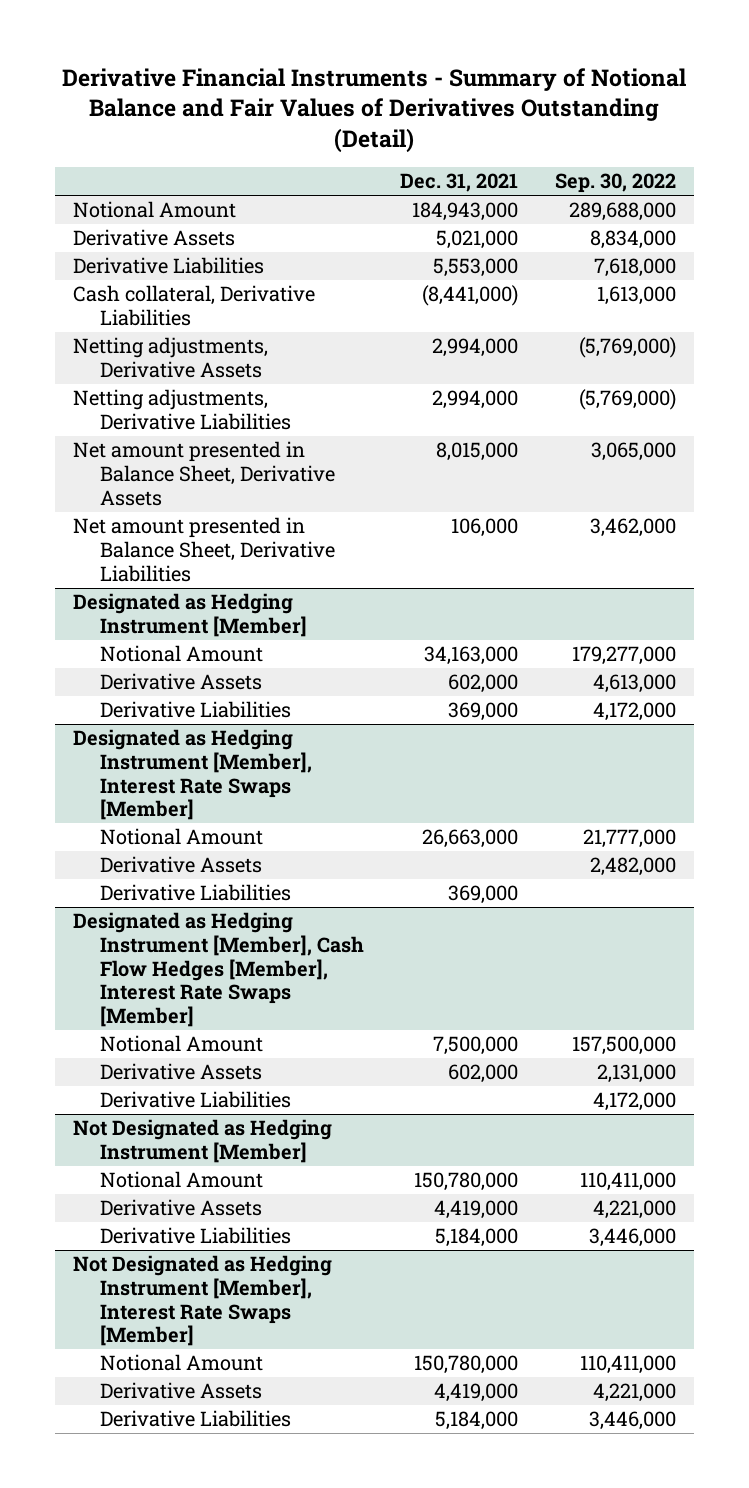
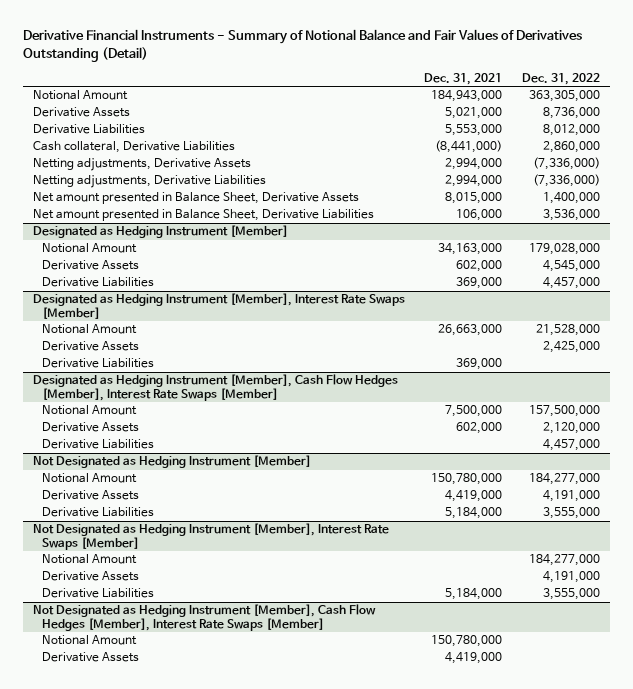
[554,173,676,194] Sep. 30, 2022 -> none
none -> [522,72,601,85] Dec. 31, 2022
none -> [41,554,137,565] Notional Amount
none -> [41,571,139,582] Derivative Assets
[99,1410,291,1428] Derivative Liabilities -> [41,588,154,599] Derivative Liabilities
none -> [32,604,376,631] Not Designated as Hedging Instrument [Member], Cash Flow Hedges [Member], Interest Rate Swaps [Member]

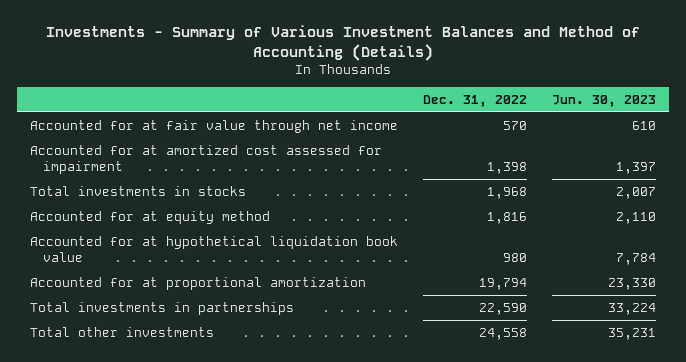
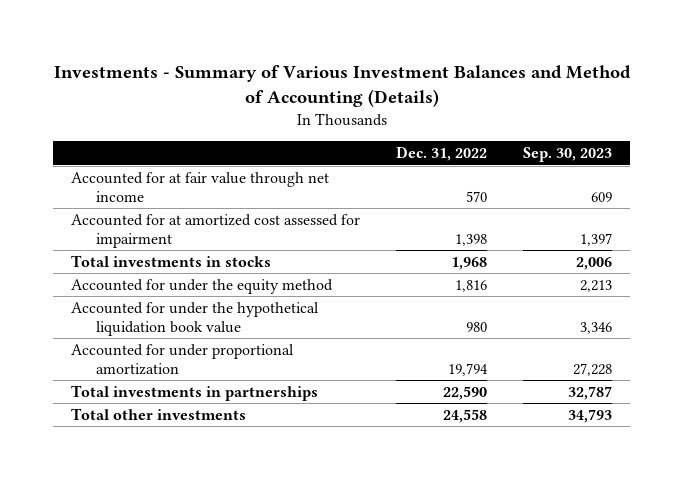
[552,94,657,107] Jun. 30, 2023 -> none
none -> [523,147,613,163] Sep. 30, 2023
[29,210,270,224] Accounted for at equity method -> [70,278,333,294] Accounted for under the equity method
[29,235,398,263] Accounted for at hypothetical liquidation book value -> [70,301,319,336] Accounted for under the hypothetical liquidation book value
[29,276,366,290] Accounted for at proportional amortization -> [70,343,294,375] Accounted for under proportional amortization

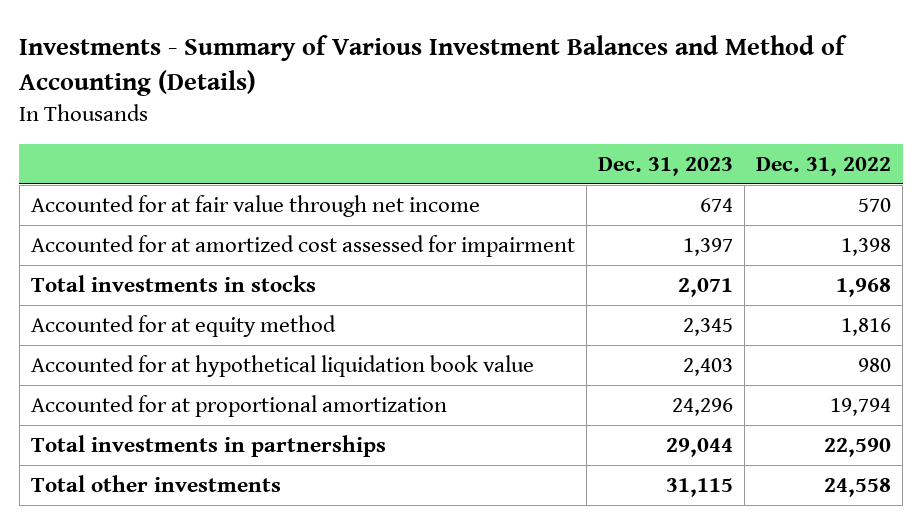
[523,147,613,163] Sep. 30, 2023 -> none
none -> [598,156,734,176] Dec. 31, 2023
[70,278,333,294] Accounted for under the equity method -> [30,315,336,338] Accounted for at equity method
[70,301,319,336] Accounted for under the hypothetical liquidation book value -> [30,355,534,378] Accounted for at hypothetical liquidation book value
[70,343,294,375] Accounted for under proportional amortization -> [30,395,447,418] Accounted for at proportional amortization

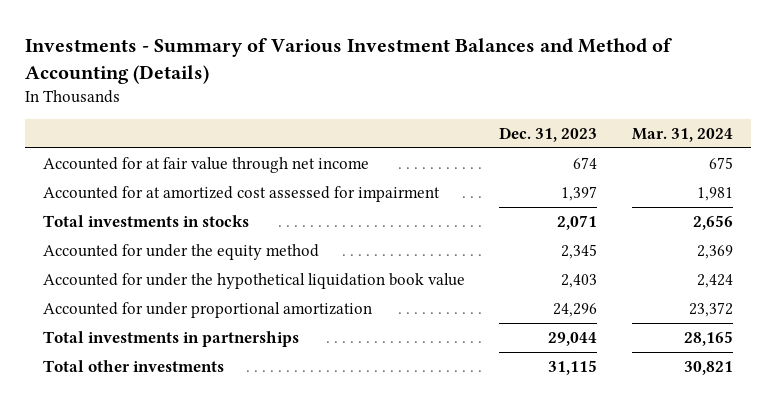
[756,156,892,176] Dec. 31, 2022 -> none
none -> [632,128,734,143] Mar. 31, 2024
[30,315,336,338] Accounted for at equity method -> [42,243,319,260] Accounted for under the equity method
[30,355,534,378] Accounted for at hypothetical liquidation book value -> [42,272,465,289] Accounted for under the hypothetical liquidation book value
[30,395,447,418] Accounted for at proportional amortization -> [42,301,372,318] Accounted for under proportional amortization

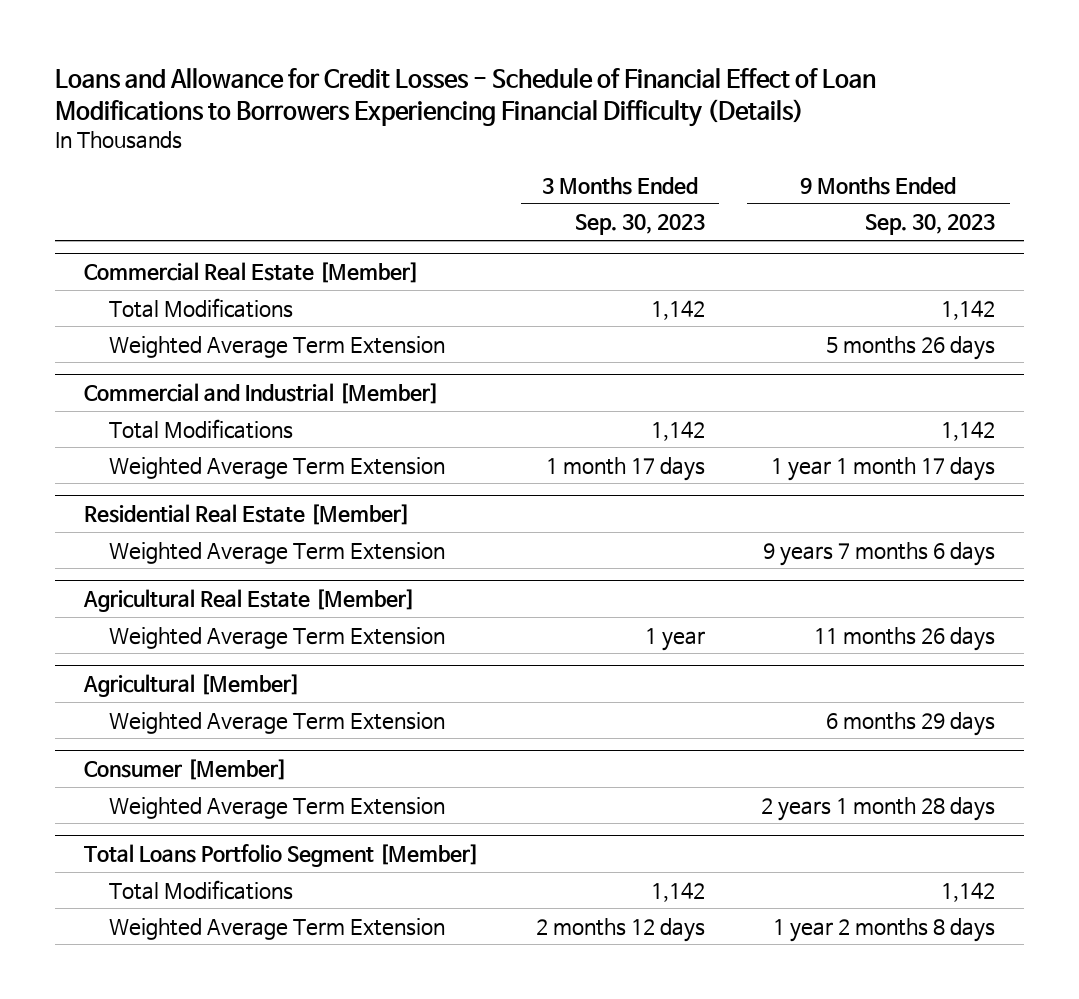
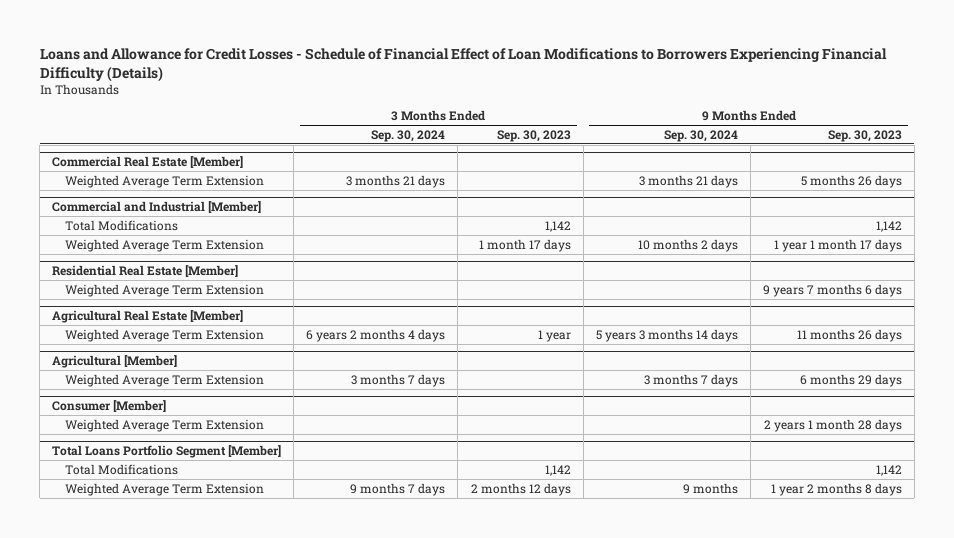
none -> [371,129,446,142] Sep. 30, 2024
none -> [663,129,738,142] Sep. 30, 2024
[108,297,293,318] Total Modifications -> none

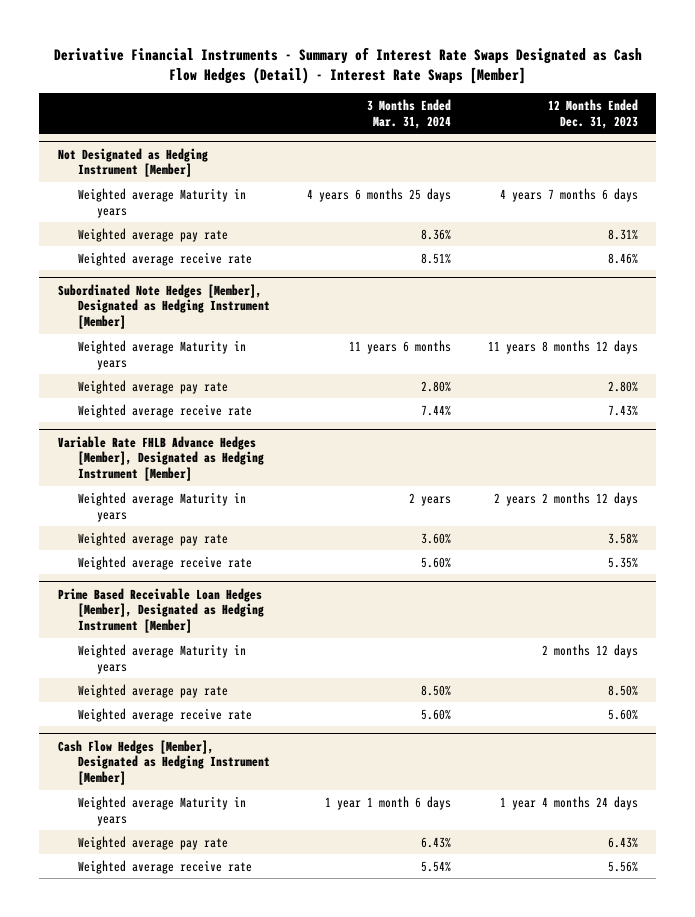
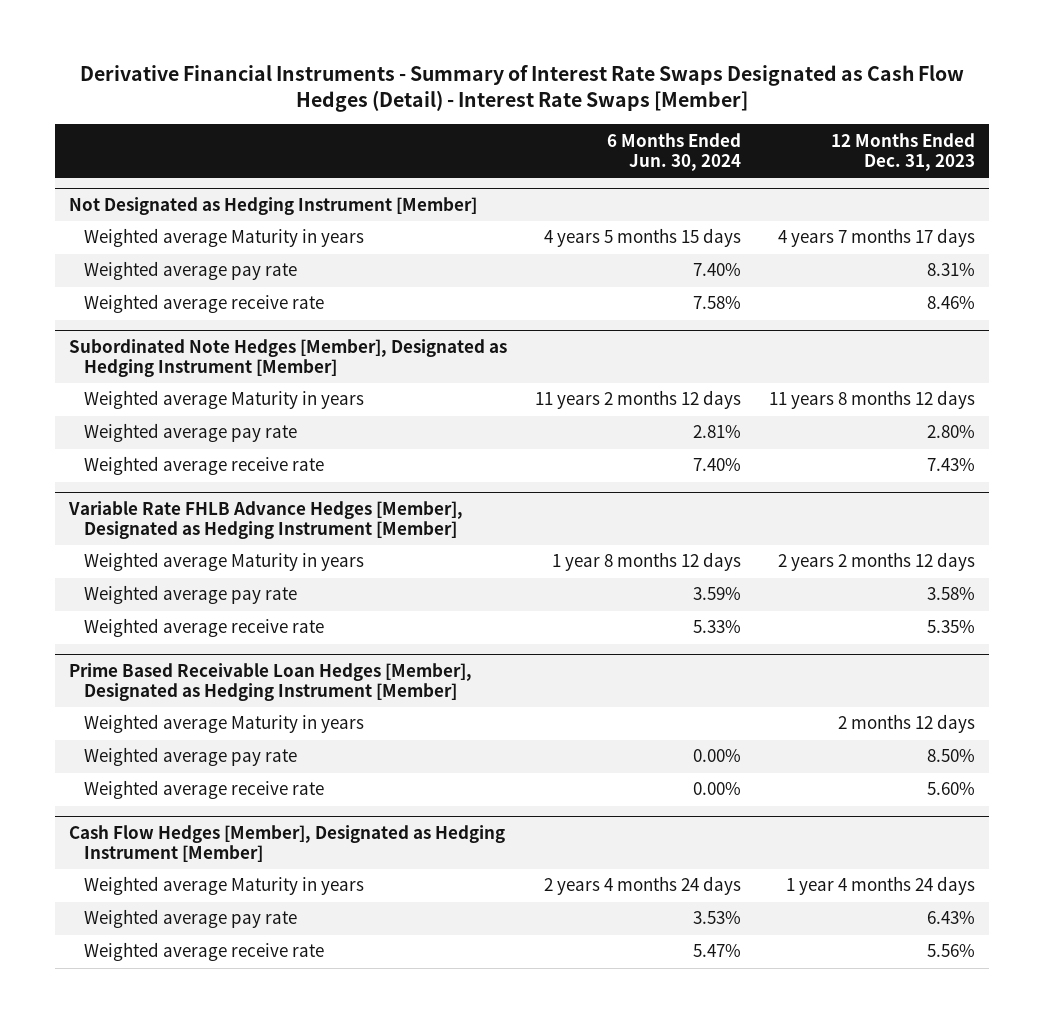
[366,99,451,129] 3 Months Ended Mar. 31, 2024 -> none
none -> [606,132,741,171] 6 Months Ended Jun. 30, 2024
[499,187,638,202] 4 years 7 months 6 days -> [778,228,976,248] 4 years 7 months 17 days

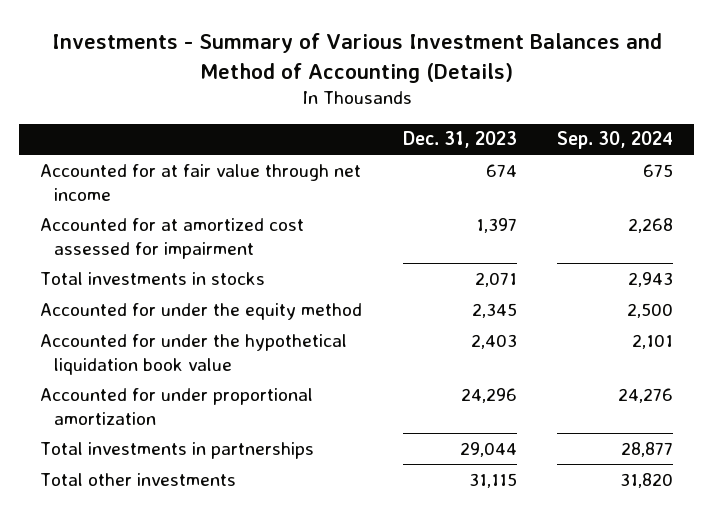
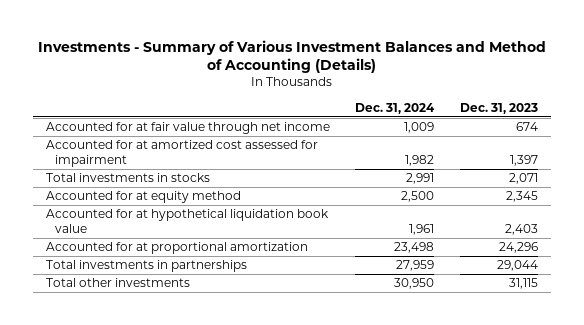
[557,131,674,150] Sep. 30, 2024 -> none
none -> [355,102,436,114] Dec. 31, 2024
[39,302,362,320] Accounted for under the equity method -> [45,191,241,204] Accounted for at equity method
[39,333,347,375] Accounted for under the hypothetical liquidation book value -> [45,209,329,233] Accounted for at hypothetical liquidation book value
[39,387,313,425] Accounted for under proportional amortization -> [45,242,308,255] Accounted for at proportional amortization

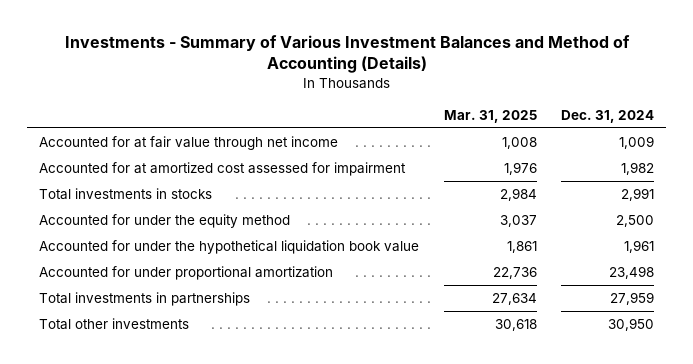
[459,102,538,114] Dec. 31, 2023 -> none
none -> [443,109,537,123] Mar. 31, 2025
[45,191,241,204] Accounted for at equity method -> [39,214,291,229] Accounted for under the equity method
[45,209,329,233] Accounted for at hypothetical liquidation book value -> [39,240,420,255] Accounted for under the hypothetical liquidation book value
[45,242,308,255] Accounted for at proportional amortization -> [39,266,334,281] Accounted for under proportional amortization

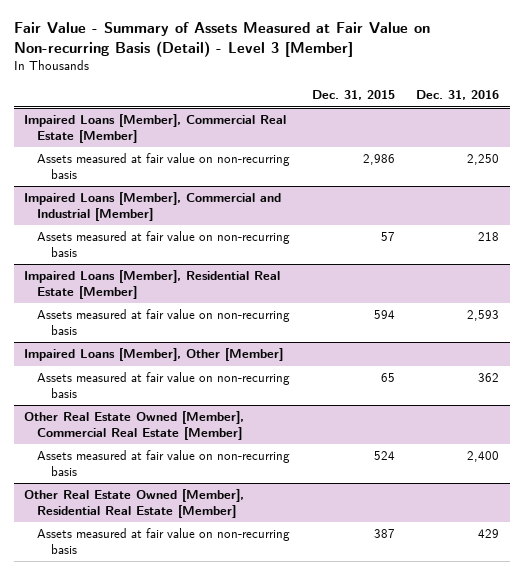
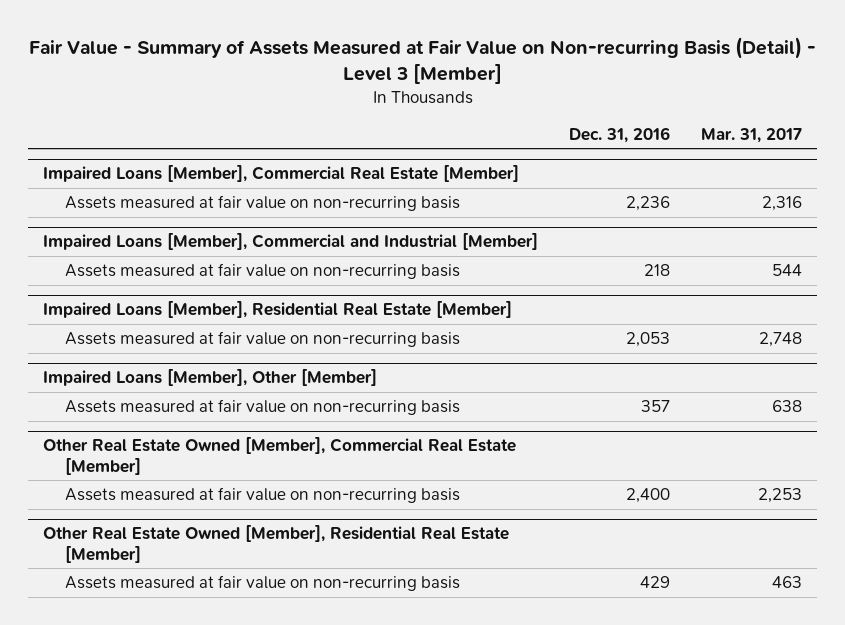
[311,90,395,101] Dec. 31, 2015 -> none
none -> [700,127,802,143] Mar. 31, 2017
[467,154,500,166] 2,250 -> [626,196,671,212] 2,236
[467,310,500,322] 2,593 -> [626,332,671,348] 2,053
[478,373,500,383] 362 -> [641,400,671,413] 357

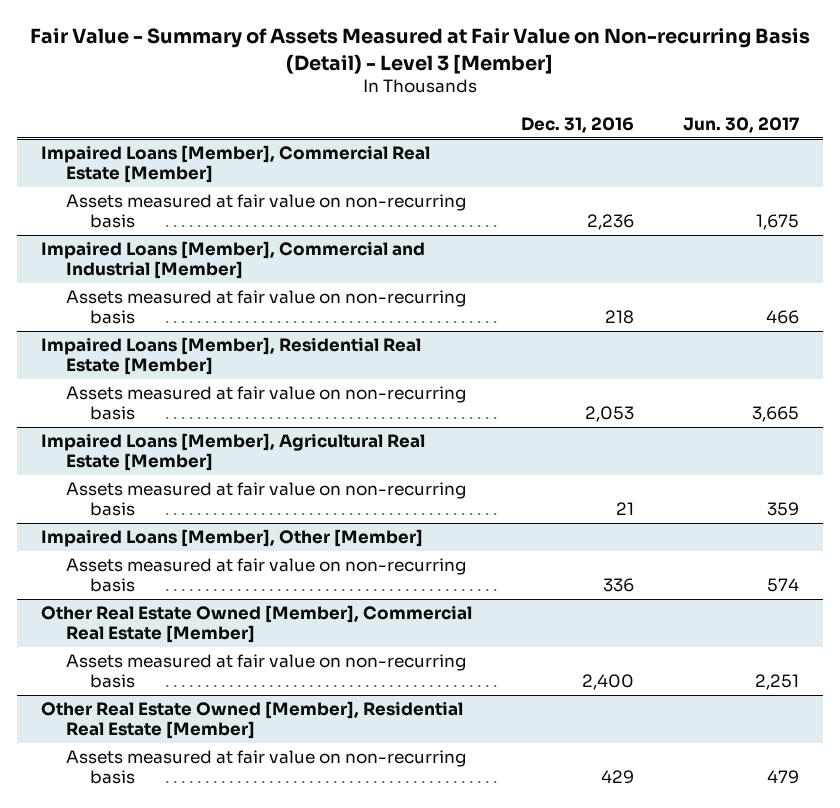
[700,127,802,143] Mar. 31, 2017 -> none
none -> [682,116,799,133] Jun. 30, 2017
none -> [41,433,426,472] Impaired Loans [Member], Agricultural Real Estate [Member]
none -> [65,482,466,517] Assets measured at fair value on non-recurring basis
[641,400,671,413] 357 -> [603,578,635,593] 336

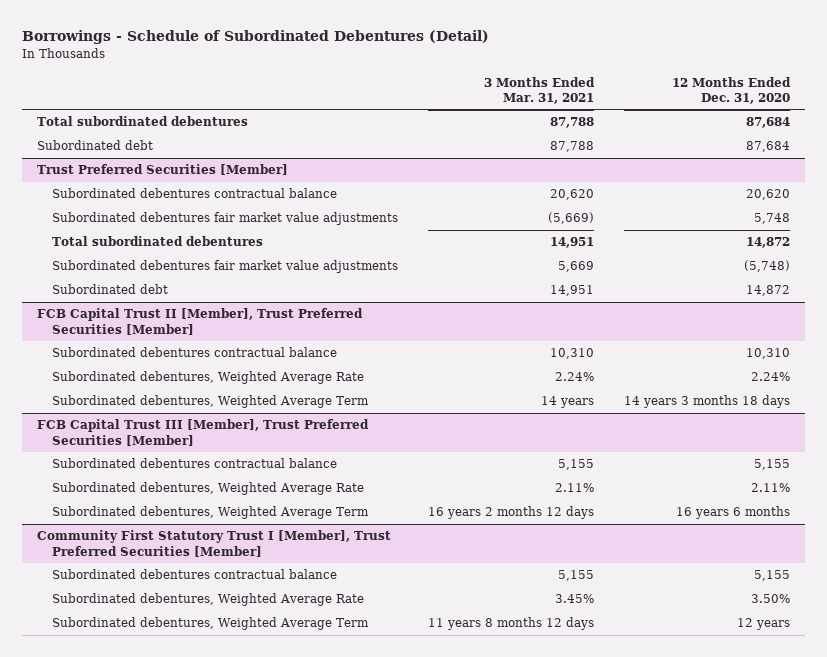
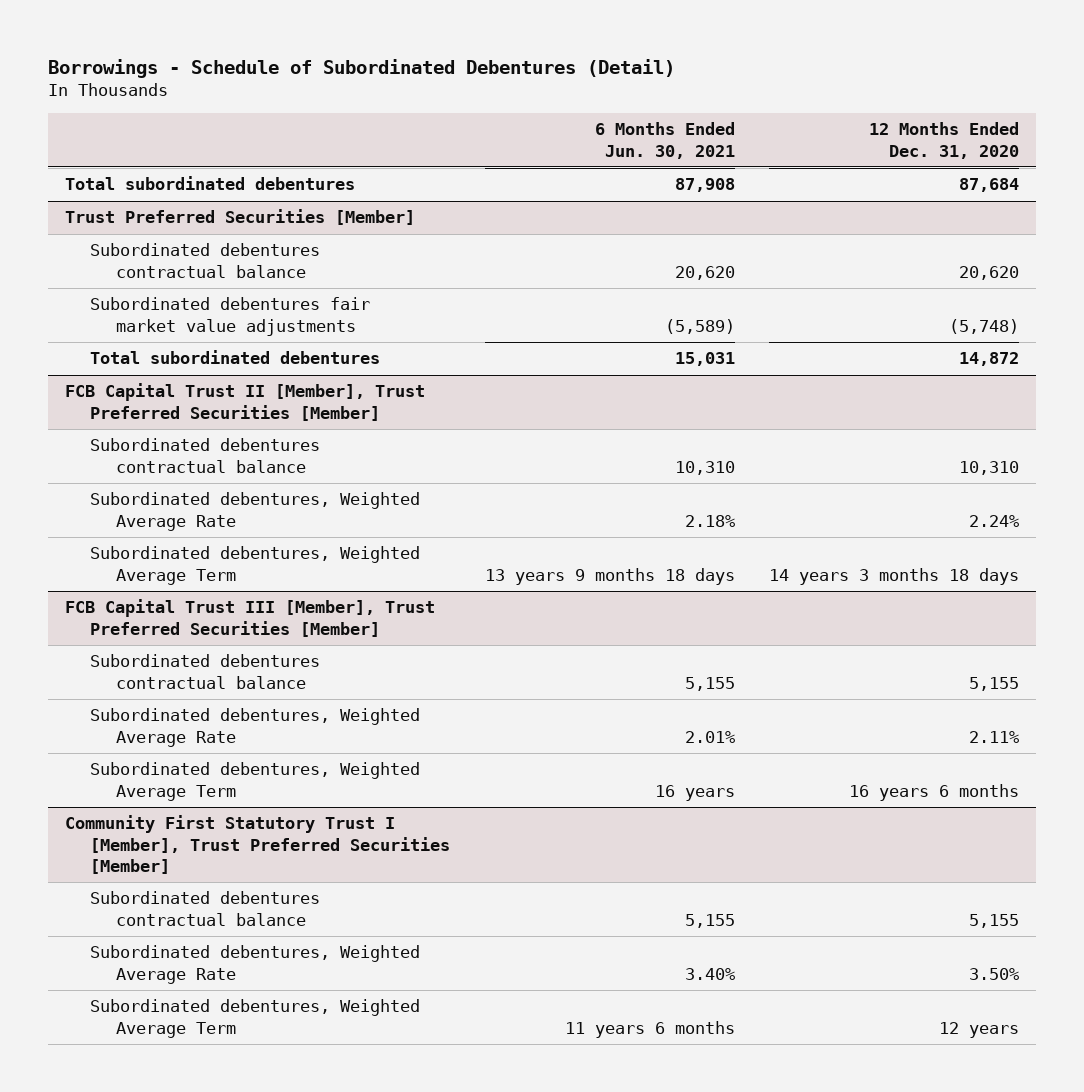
[483,76,595,105] 3 Months Ended Mar. 31, 2021 -> none
none -> [594,122,735,159] 6 Months Ended Jun. 30, 2021
[37,140,154,151] Subordinated debt -> none
[51,212,398,226] Subordinated debentures fair market value adjustments -> none
[51,284,168,295] Subordinated debt -> none
[51,236,263,247] Total subordinated debentures -> [90,350,381,365] Total subordinated debentures

